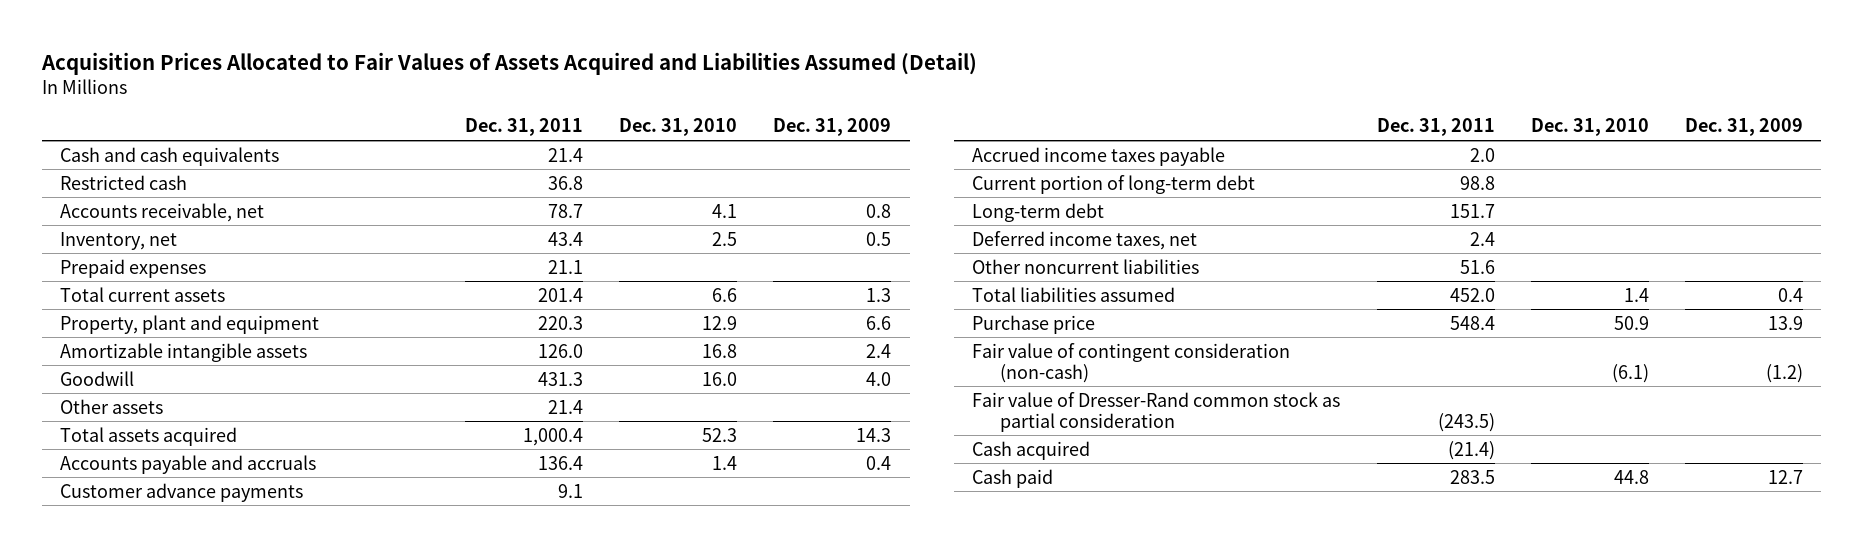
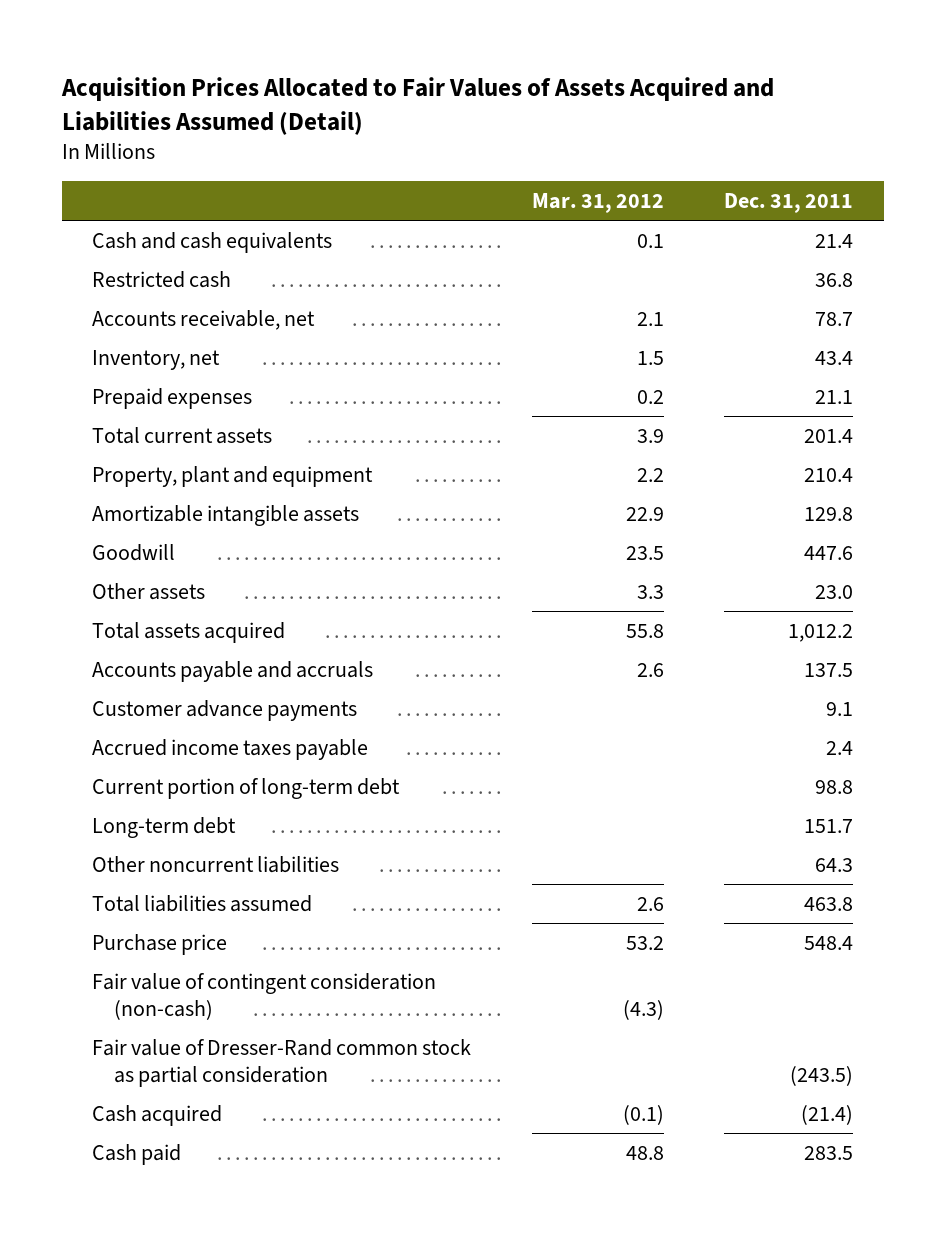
[619,118,738,137] Dec. 31, 2010 -> none
[773,118,892,137] Dec. 31, 2009 -> none
none -> [531,192,664,213] Mar. 31, 2012
[537,315,583,330] 220.3 -> [804,467,854,482] 210.4
[537,343,583,358] 126.0 -> [804,506,854,521] 129.8
[537,371,583,386] 431.3 -> [804,545,854,560] 447.6
[547,399,583,414] 21.4 -> [815,584,854,599] 23.0
[522,427,583,446] 1,000.4 -> [788,623,854,642] 1,012.2
[537,455,583,470] 136.4 -> [804,662,854,677] 137.5
[1469,147,1495,162] 2.0 -> [826,740,854,755] 2.4
[972,230,1198,250] Deferred income taxes, net -> none
[1459,259,1495,274] 51.6 -> [815,857,854,872] 64.3
[1449,287,1495,302] 452.0 -> [804,896,854,911] 463.8

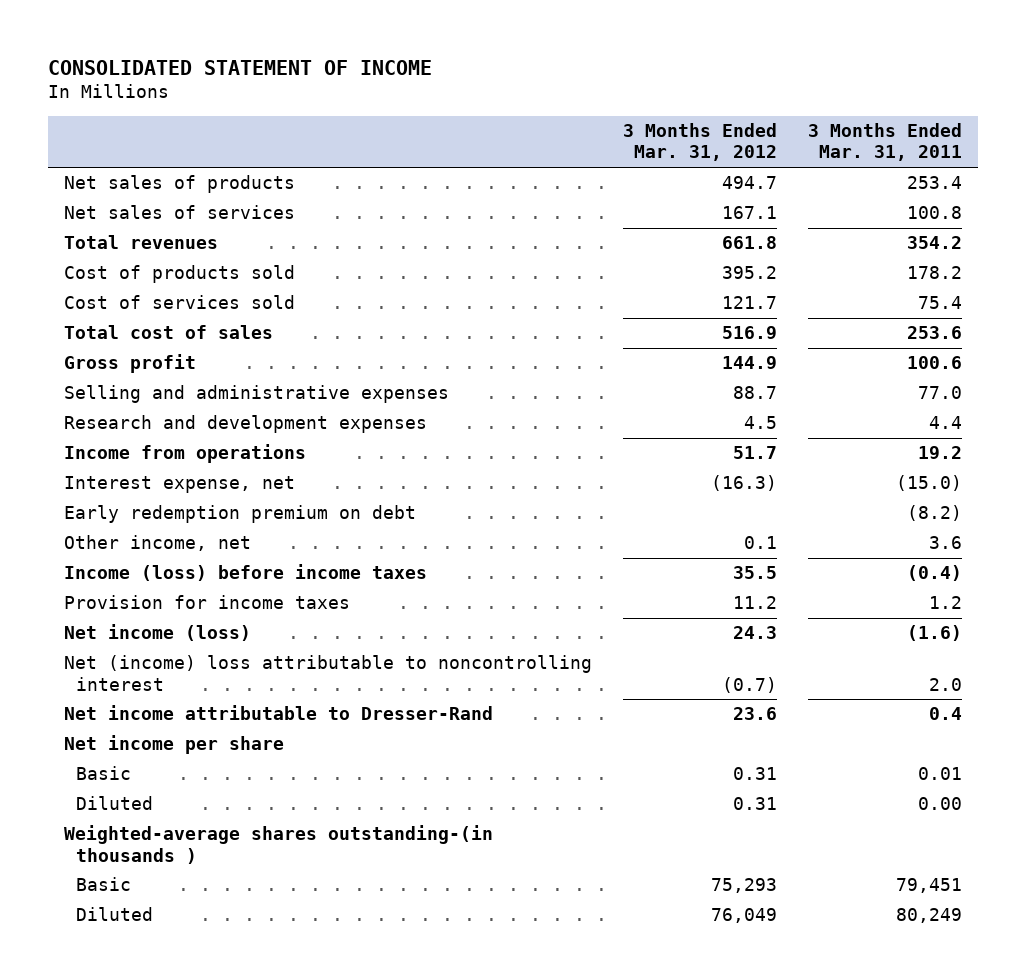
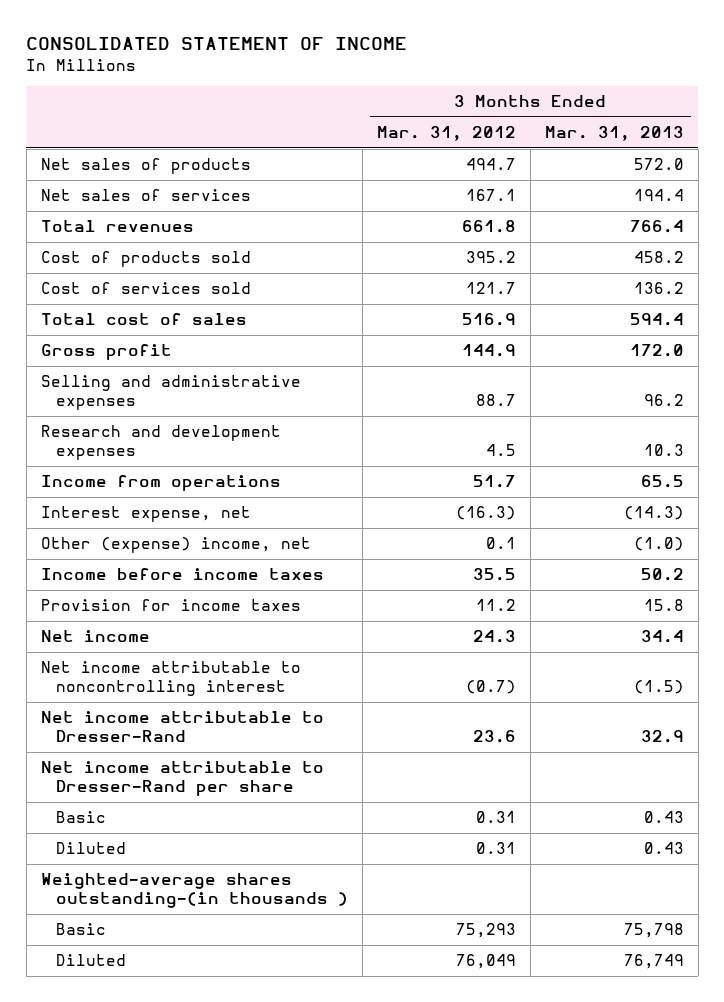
[808,123,963,162] 3 Months Ended Mar. 31, 2011 -> none
none -> [544,125,684,141] Mar. 31, 2013
[63,505,416,524] Early redemption premium on debt -> none
[63,535,251,552] Other income, net -> [40,537,311,554] Other (expense) income, net
[63,564,427,582] Income (loss) before income taxes -> [40,568,324,581] Income before income taxes
[63,624,251,642] Net income (loss) -> [40,630,150,643] Net income
[63,655,592,691] Net (income) loss attributable to noncontrolling interest -> [40,661,301,697] Net income attributable to noncontrolling interest
[63,735,284,755] Net income per share -> [40,761,324,797] Net income attributable to Dresser-Rand per share

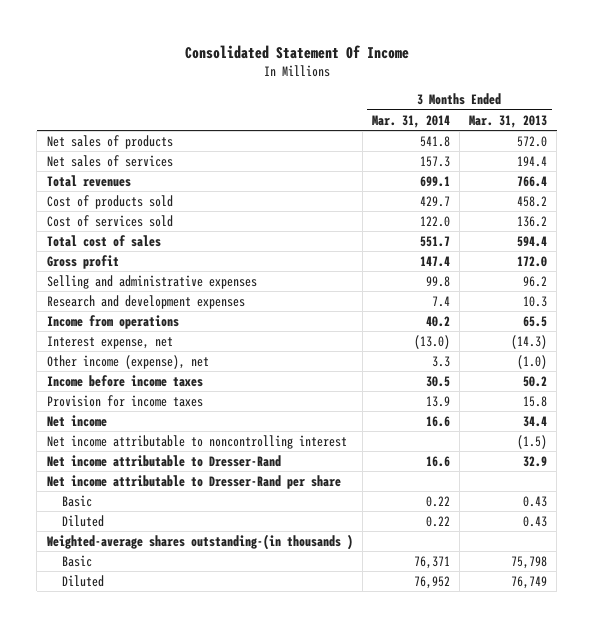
[26,37,408,51] CONSOLIDATED STATEMENT OF INCOME -> [184,44,409,59] Consolidated Statement Of Income
[376,125,516,141] Mar. 31, 2012 -> none
none -> [371,114,450,128] Mar. 31, 2014
[40,537,311,554] Other (expense) income, net -> [46,354,209,369] Other income (expense), net

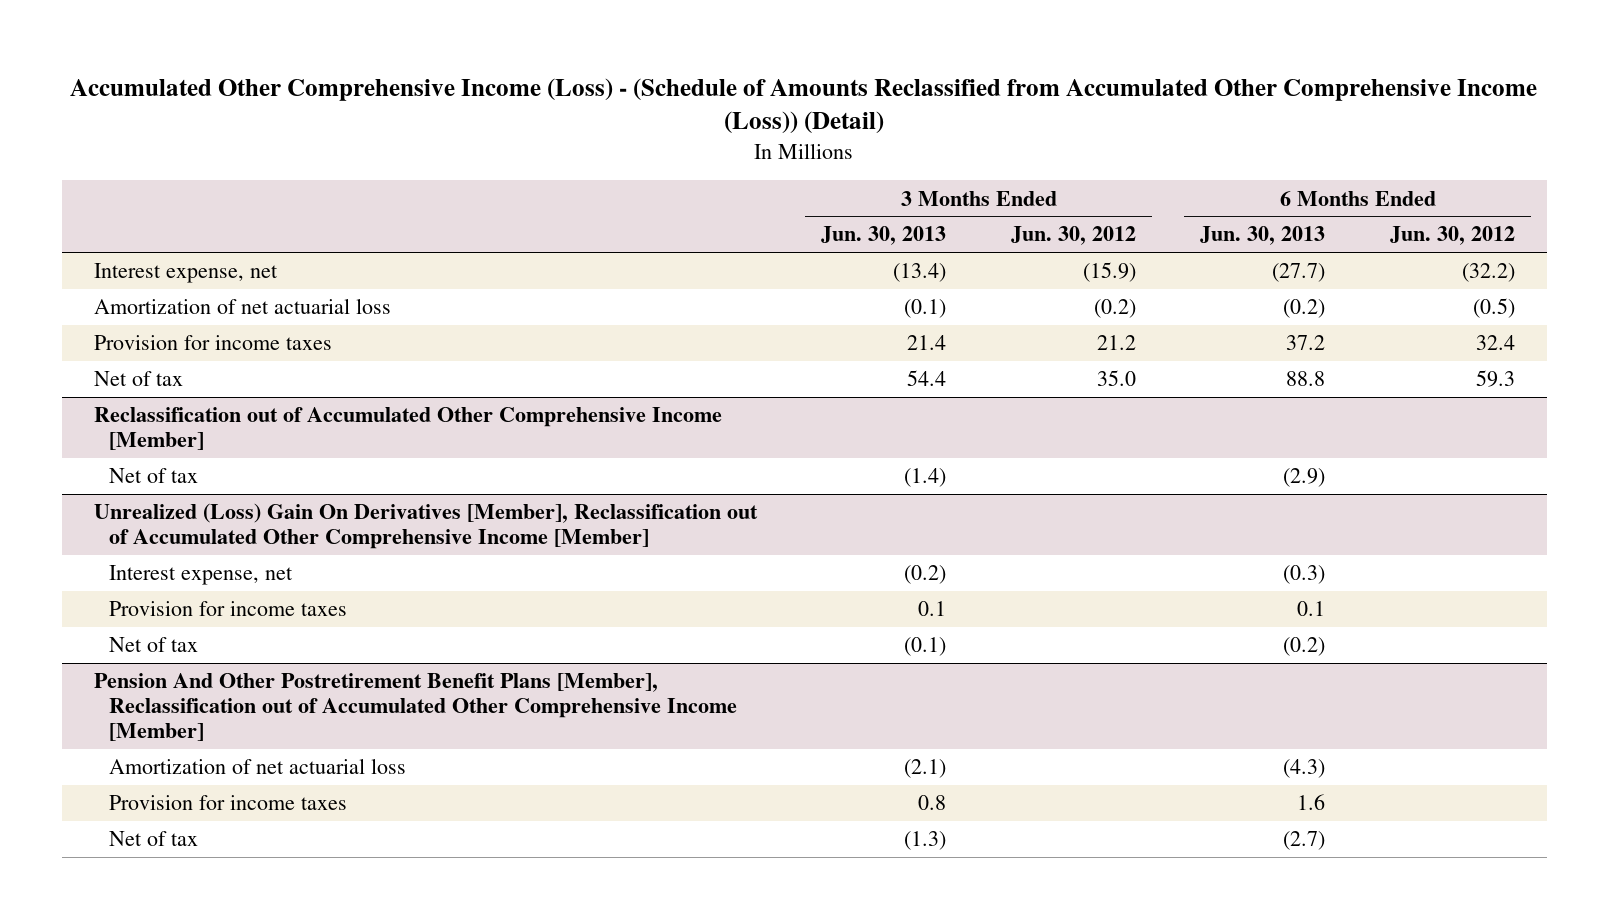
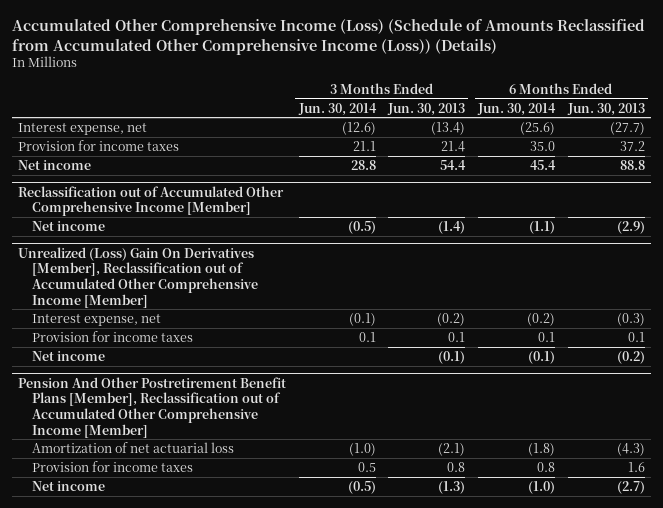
[70,77,1538,135] Accumulated Other Comprehensive Income (Loss) - (Schedule of Amounts Reclassified from Accumulated Other Comprehensive Income (Loss)) (Detail) -> [11,19,645,55] Accumulated Other Comprehensive Income (Loss) (Schedule of Amounts Reclassified from Accumulated Other Comprehensive Income (Loss)) (Details)
[1010,226,1136,246] Jun. 30, 2012 -> none
[1389,226,1515,246] Jun. 30, 2012 -> none
none -> [297,102,377,116] Jun. 30, 2014
none -> [476,102,556,116] Jun. 30, 2014
[93,298,391,315] Amortization of net actuarial loss -> none
[93,371,183,387] Net of tax -> [17,159,91,170] Net income
[109,468,199,484] Net of tax -> [32,220,106,231] Net income
[109,637,199,653] Net of tax -> [32,350,106,361] Net income
[109,831,199,847] Net of tax -> [32,480,106,491] Net income

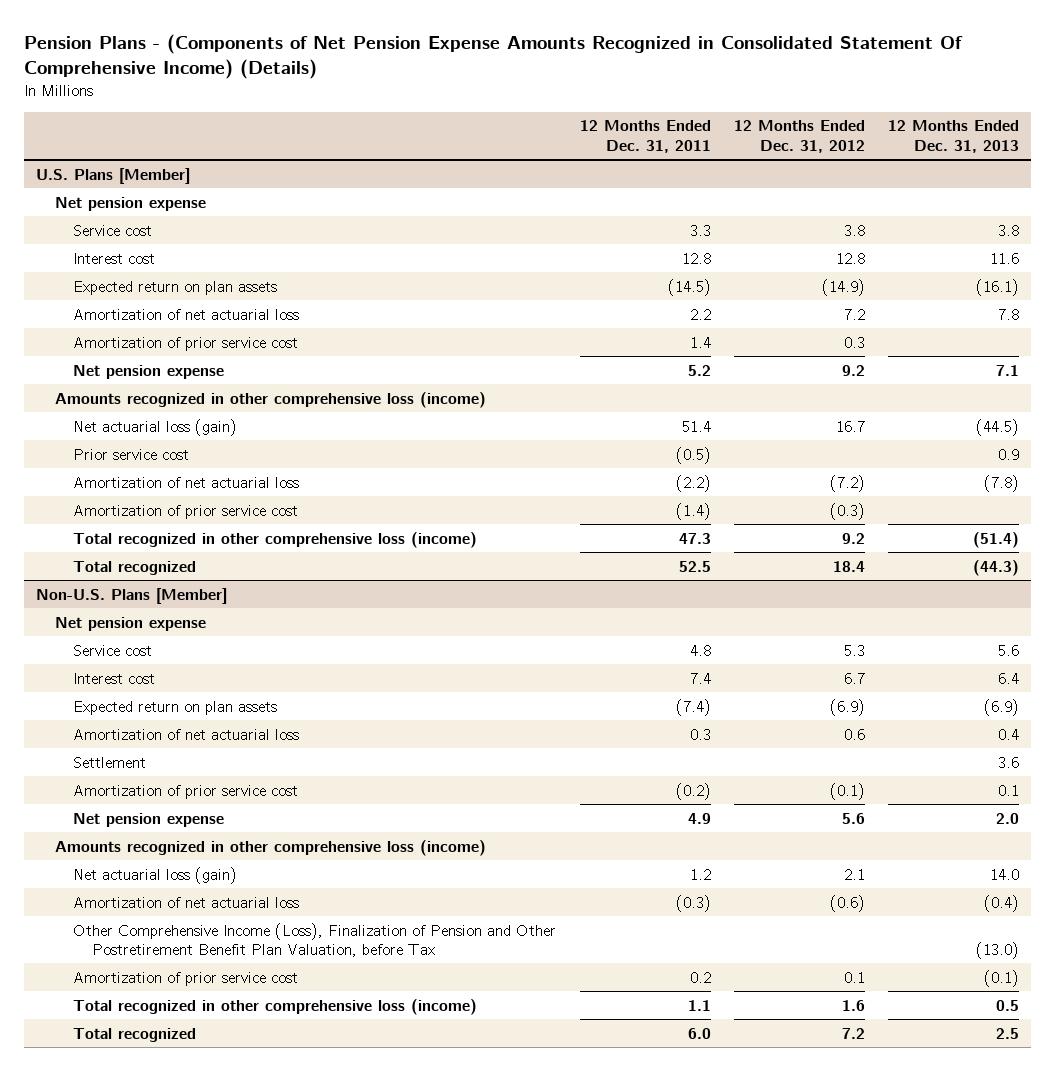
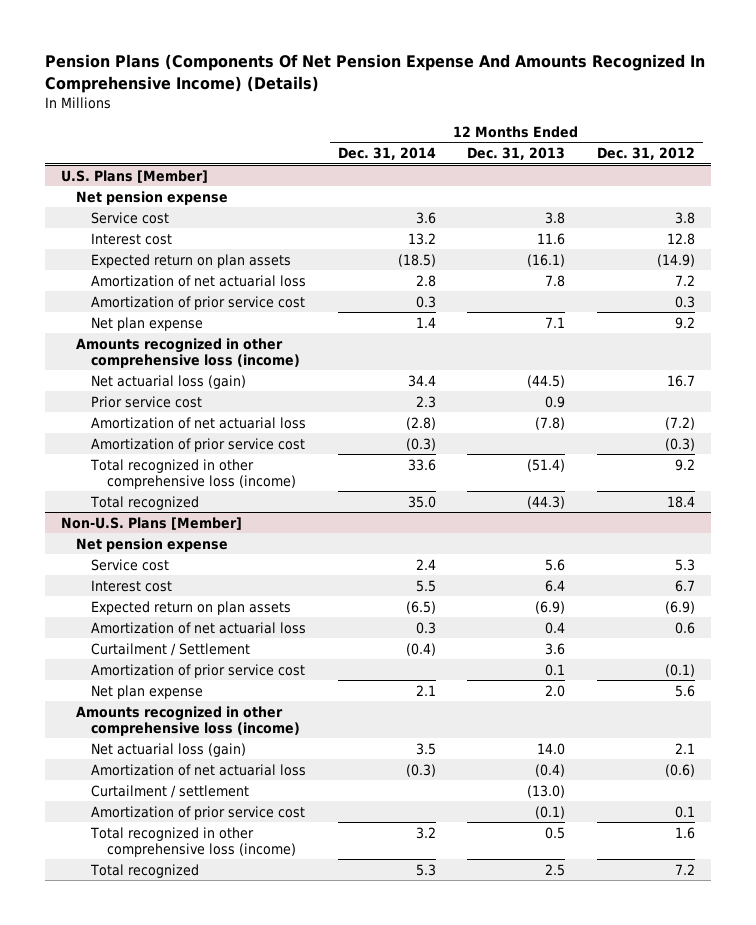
[23,33,963,79] Pension Plans - (Components of Net Pension Expense Amounts Recognized in Consolidated Statement Of Comprehensive Income) (Details) -> [44,53,705,93] Pension Plans (Components Of Net Pension Expense And Amounts Recognized In Comprehensive Income) (Details)
[579,120,711,153] 12 Months Ended Dec. 31, 2011 -> none
none -> [337,147,436,161] Dec. 31, 2014
[73,364,225,379] Net pension expense -> [91,316,204,331] Net plan expense
[73,756,147,768] Settlement -> [91,642,251,656] Curtailment / Settlement
[73,812,225,827] Net pension expense -> [91,684,204,699] Net plan expense
[73,922,557,957] Other Comprehensive Income (Loss), Finalization of Pension and Other Postretirement Benefit Plan Valuation, before Tax -> [91,784,250,798] Curtailment / settlement

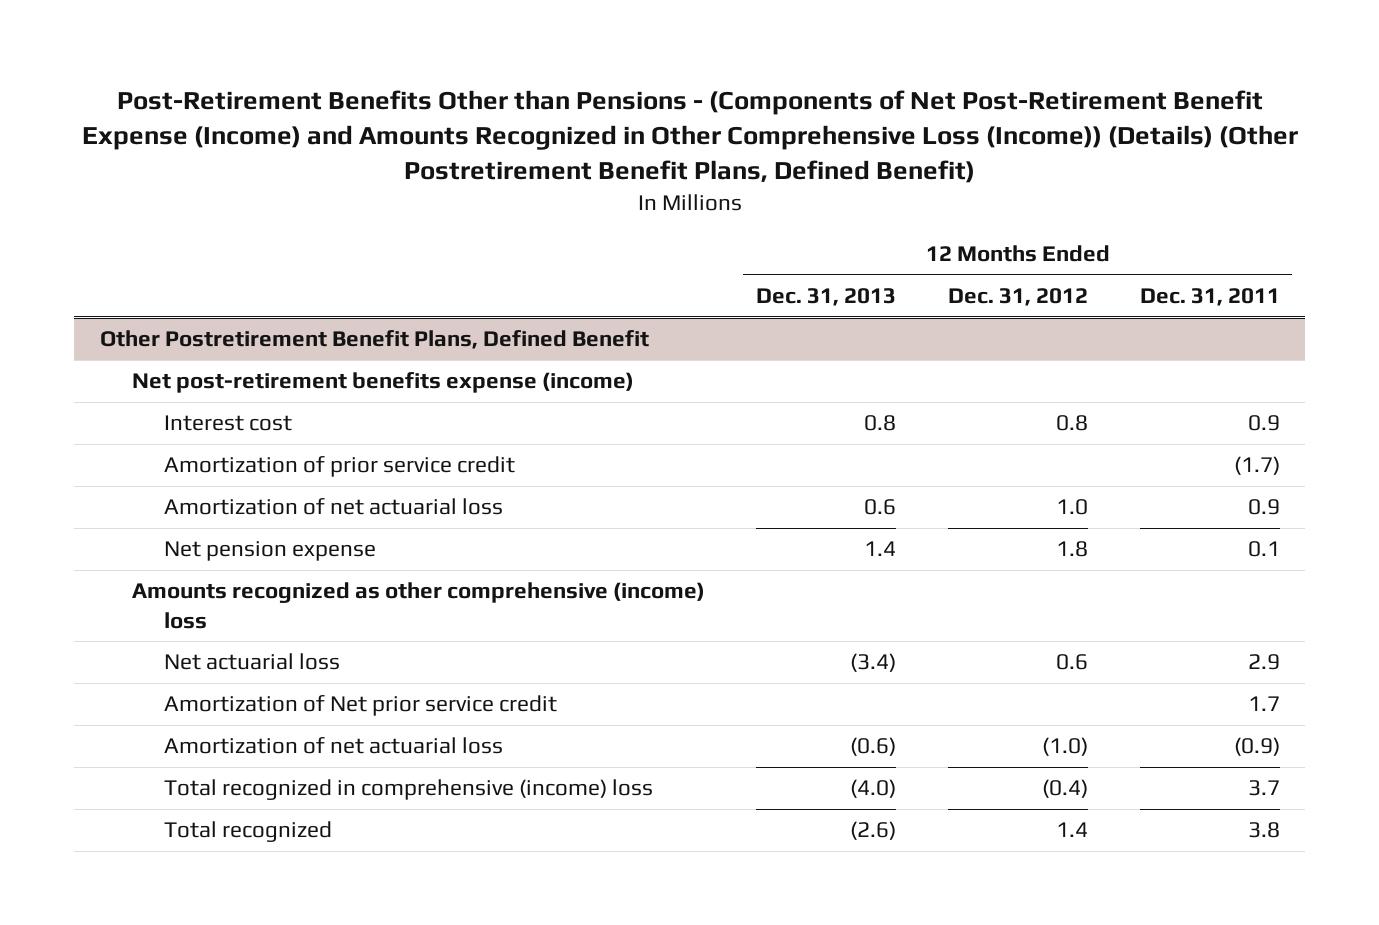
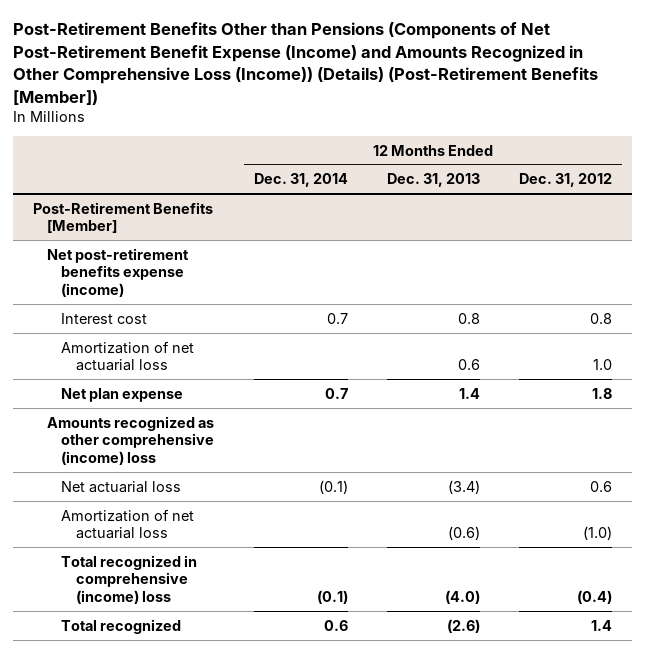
[81,90,1298,184] Post-Retirement Benefits Other than Pensions - (Components of Net Post-Retirement Benefit Expense (Income) and Amounts Recognized in Other Comprehensive Loss (Income)) (Details) (Other Postretirement Benefit Plans, Defined Benefit) -> [12,22,598,105] Post-Retirement Benefits Other than Pensions (Components of Net Post-Retirement Benefit Expense (Income) and Amounts Recognized in Other Comprehensive Loss (Income)) (Details) (Post-Retirement Benefits [Member])
[1139,288,1280,307] Dec. 31, 2011 -> none
none -> [253,173,348,188] Dec. 31, 2014
[99,330,649,350] Other Postretirement Benefit Plans, Defined Benefit -> none
none -> [32,201,213,234] Post-Retirement Benefits [Member]
[163,456,515,478] Amortization of prior service credit -> none
[163,541,376,562] Net pension expense -> [61,387,184,402] Net plan expense
[163,695,557,717] Amortization of Net prior service credit -> none

